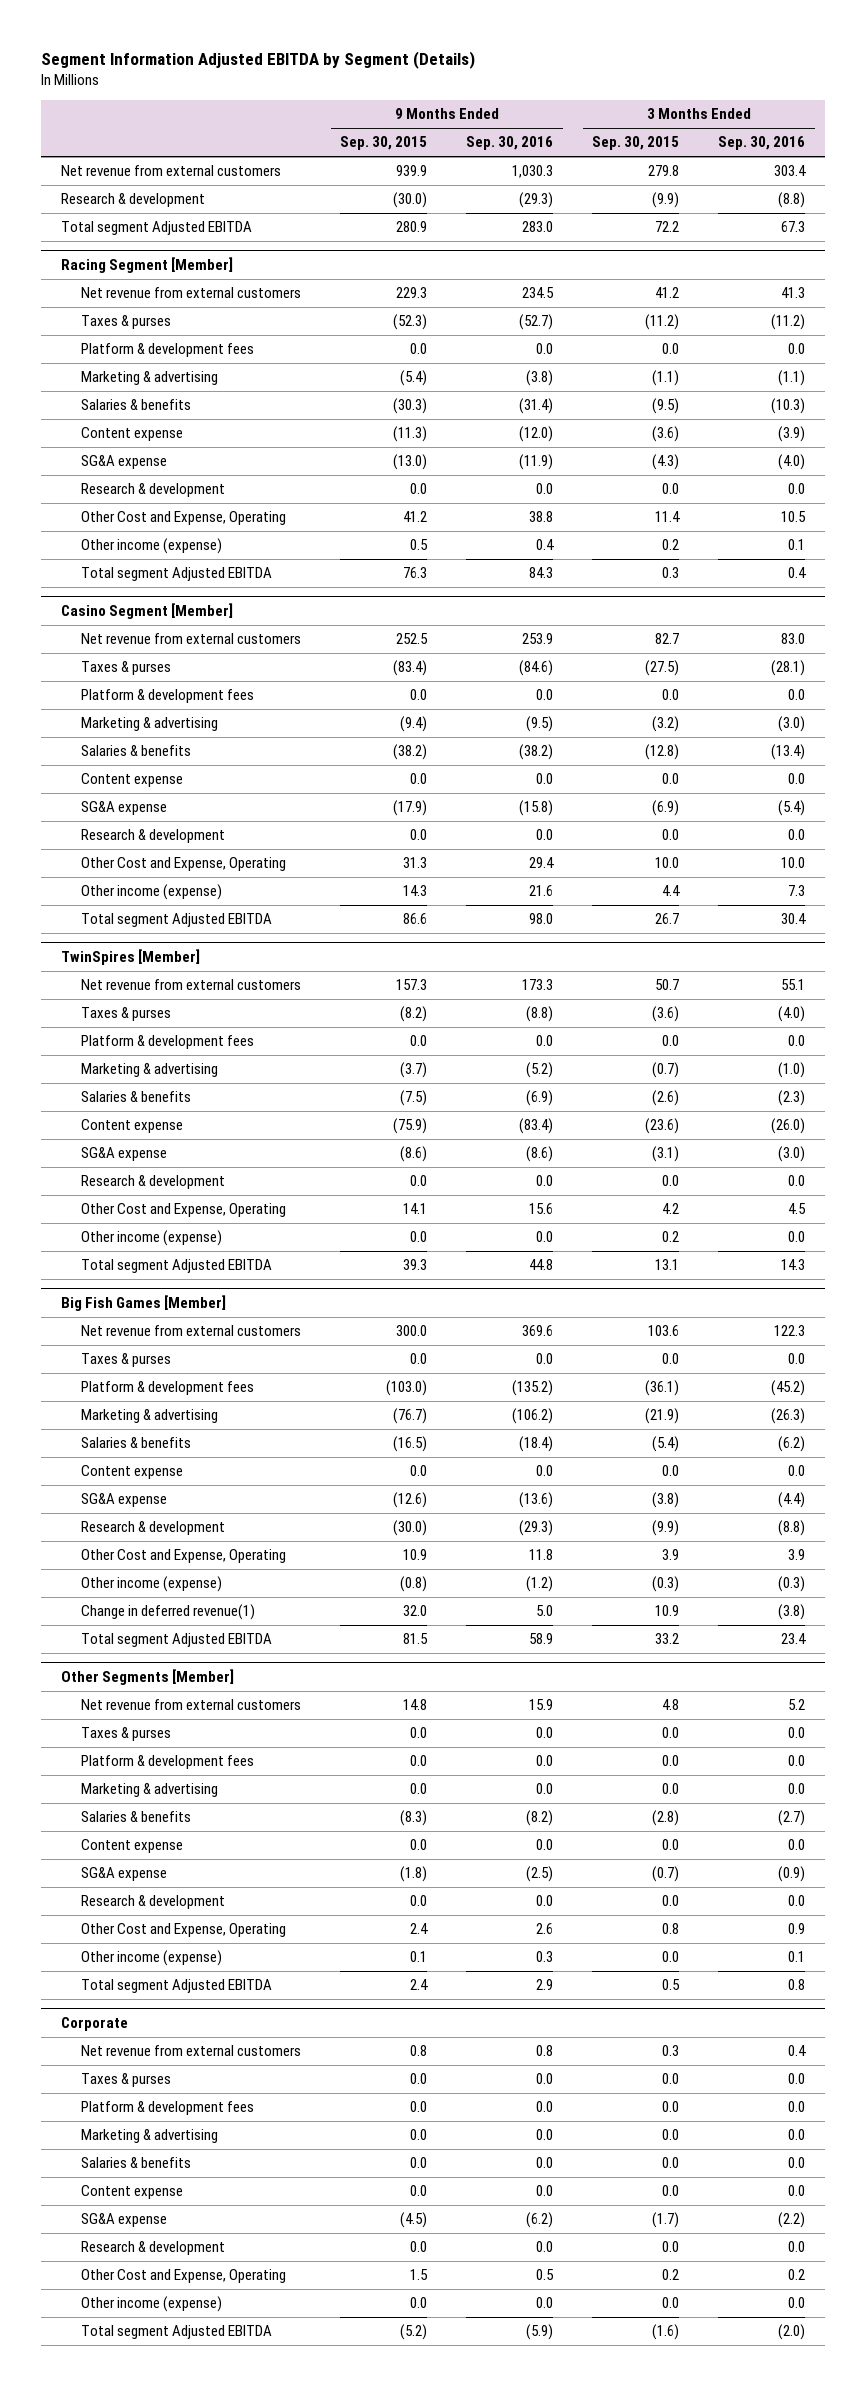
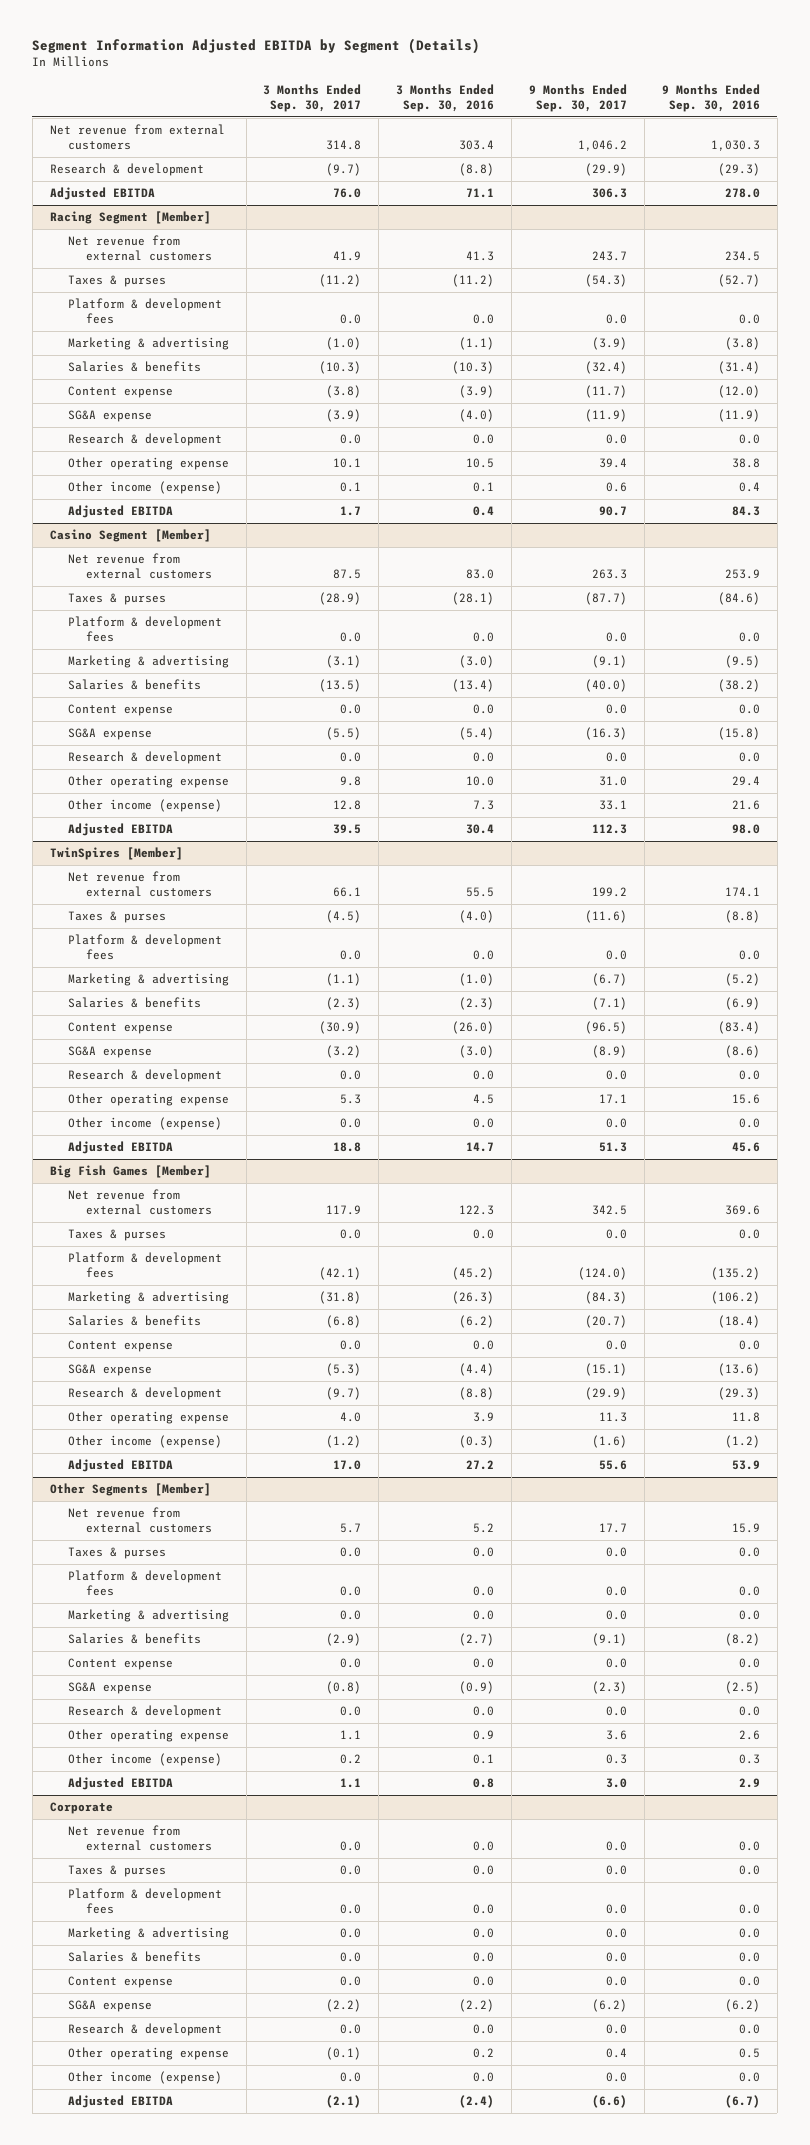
[340,136,428,151] Sep. 30, 2015 -> none
[592,136,680,151] Sep. 30, 2015 -> none
none -> [263,84,362,113] 3 Months Ended Sep. 30, 2017
none -> [529,84,628,113] 9 Months Ended Sep. 30, 2017
[60,221,252,236] Total segment Adjusted EBITDA -> [49,187,155,201] Adjusted EBITDA
[522,221,554,233] 283.0 -> [724,188,760,199] 278.0
[781,221,806,233] 67.3 -> [466,188,495,199] 71.1
[81,511,287,526] Other Cost and Expense, Operating -> [67,457,229,471] Other operating expense
[81,567,273,582] Total segment Adjusted EBITDA -> [67,505,173,519] Adjusted EBITDA
[81,857,287,872] Other Cost and Expense, Operating -> [67,775,229,789] Other operating expense
[81,913,273,928] Total segment Adjusted EBITDA -> [67,823,173,837] Adjusted EBITDA
[522,979,554,991] 173.3 -> [724,886,760,897] 174.1
[781,979,806,991] 55.1 -> [466,886,495,897] 55.5
[81,1203,287,1218] Other Cost and Expense, Operating -> [67,1093,229,1107] Other operating expense
[81,1259,273,1274] Total segment Adjusted EBITDA -> [67,1141,173,1155] Adjusted EBITDA
[529,1259,554,1271] 44.8 -> [731,1142,760,1153] 45.6
[781,1259,806,1271] 14.3 -> [466,1142,495,1153] 14.7
[81,1549,287,1564] Other Cost and Expense, Operating -> [67,1411,229,1425] Other operating expense
[81,1604,256,1621] Change in deferred revenue(1) -> none
[81,1633,273,1648] Total segment Adjusted EBITDA -> [67,1459,173,1473] Adjusted EBITDA
[529,1633,554,1645] 58.9 -> [731,1460,760,1471] 53.9
[781,1633,807,1645] 23.4 -> [466,1460,495,1471] 27.2
[81,1923,287,1938] Other Cost and Expense, Operating -> [67,1729,229,1743] Other operating expense
[81,1979,273,1994] Total segment Adjusted EBITDA -> [67,1777,173,1791] Adjusted EBITDA
[536,2045,554,2057] 0.8 -> [738,1840,760,1851] 0.0
[788,2045,807,2057] 0.4 -> [473,1840,495,1851] 0.0
[81,2269,287,2284] Other Cost and Expense, Operating -> [67,2047,229,2061] Other operating expense
[81,2325,273,2340] Total segment Adjusted EBITDA -> [67,2095,173,2109] Adjusted EBITDA
[526,2324,554,2341] (5.9) -> [724,2095,760,2109] (6.7)
[778,2324,806,2341] (2.0) -> [459,2095,495,2109] (2.4)

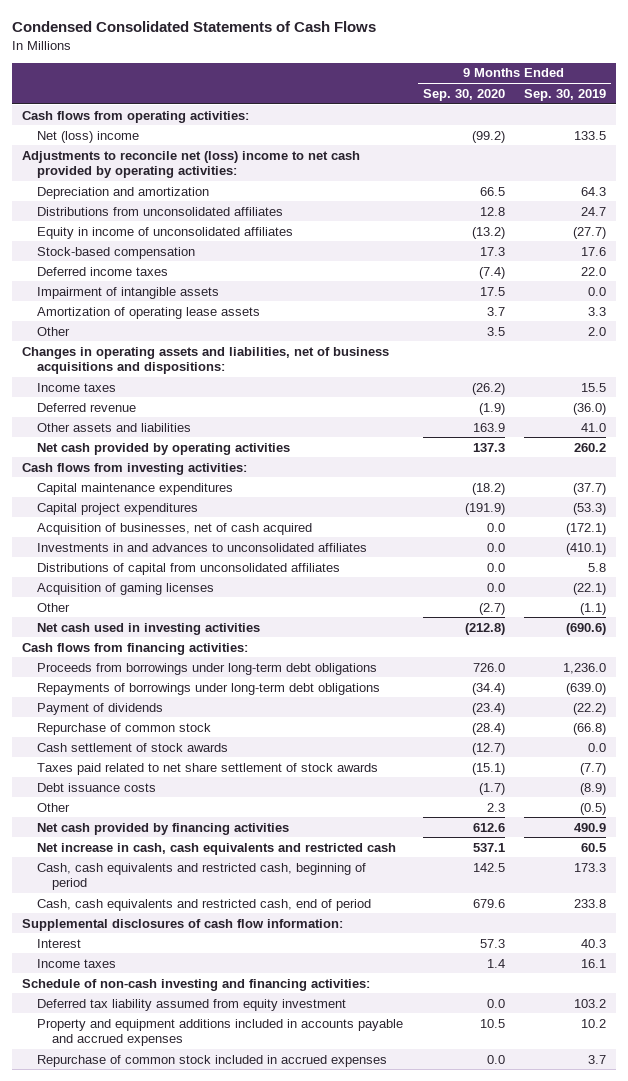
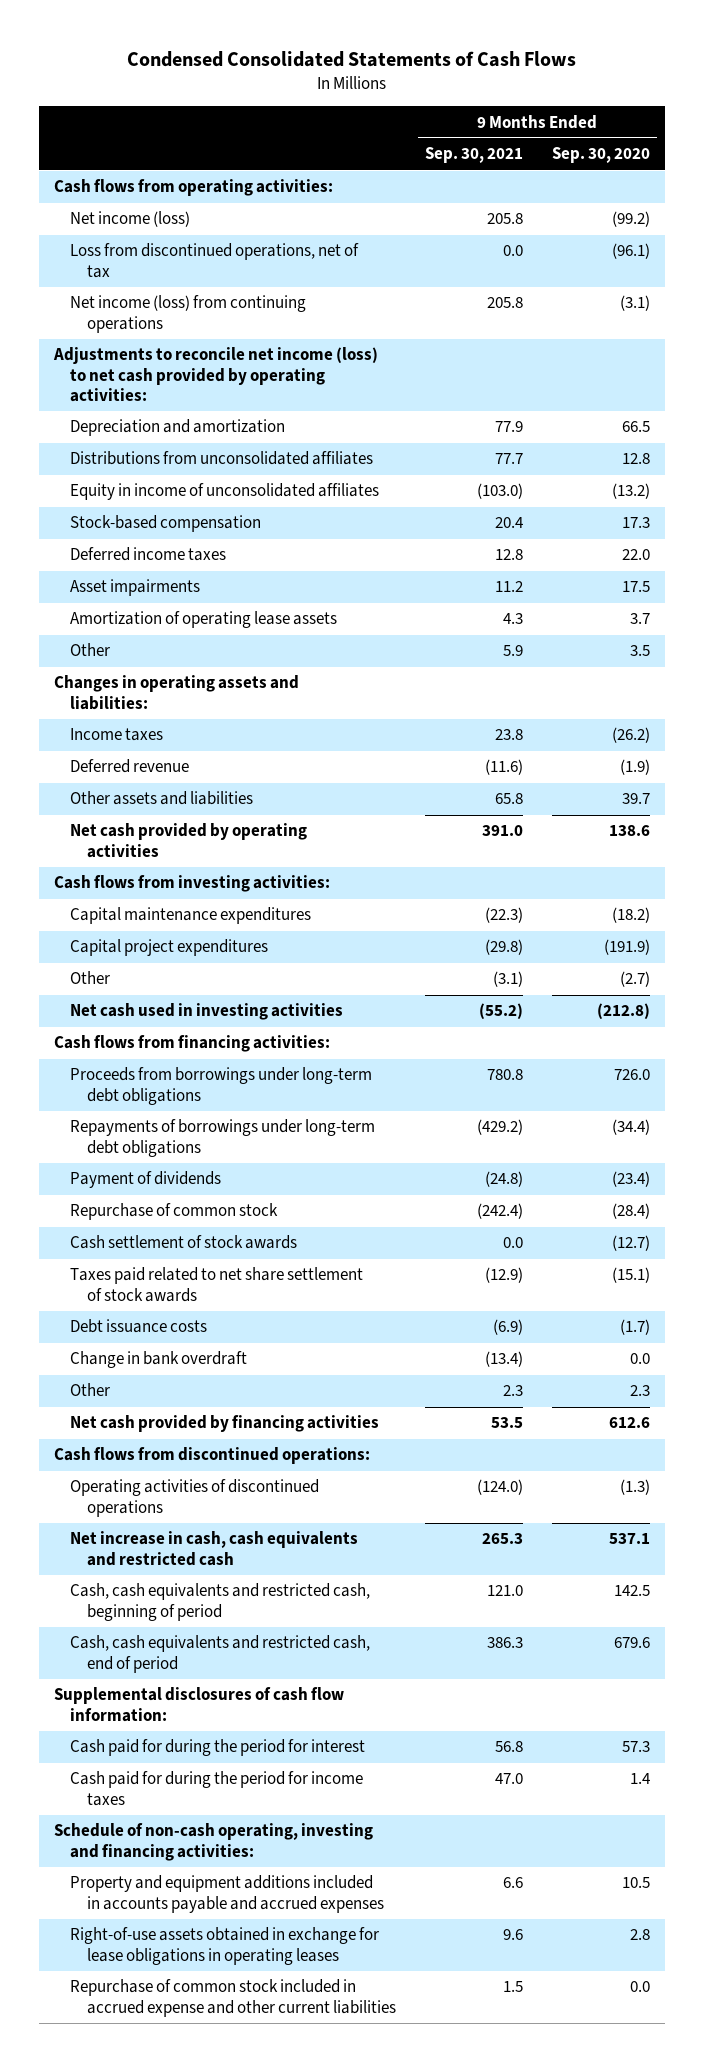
[524,88,607,101] Sep. 30, 2019 -> none
none -> [424,147,523,164] Sep. 30, 2021
[36,130,139,143] Net (loss) income -> [70,211,191,228] Net income (loss)
none -> [70,243,360,278] Loss from discontinued operations, net of tax
none -> [70,295,307,333] Net income (loss) from continuing operations
[22,150,361,178] Adjustments to reconcile net (loss) income to net cash provided by operating activities: -> [52,347,378,403] Adjustments to reconcile net income (loss) to net cash provided by operating activities:
[478,266,505,279] (7.4) -> [622,549,651,561] 22.0
[36,286,219,299] Impairment of intangible assets -> [70,579,201,597] Asset impairments
[22,346,390,374] Changes in operating assets and liabilities, net of business acquisitions and dispositions: -> [53,675,299,710] Changes in operating assets and liabilities:
[472,422,505,432] 163.9 -> [622,793,651,805] 39.7
[472,442,505,452] 137.3 -> [609,825,651,837] 138.6
[36,522,312,535] Acquisition of businesses, net of cash acquired -> none
[36,542,367,552] Investments in and advances to unconsolidated affiliates -> none
[36,562,340,575] Distributions of capital from unconsolidated affiliates -> none
[36,582,214,595] Acquisition of gaming licenses -> none
none -> [70,1351,248,1369] Change in bank overdraft
none -> [53,1447,370,1465] Cash flows from discontinued operations:
none -> [70,1479,320,1517] Operating activities of discontinued operations
[36,998,346,1011] Deferred tax liability assumed from equity investment -> none
[36,938,81,948] Interest -> [70,1739,366,1757] Cash paid for during the period for interest
[36,958,116,968] Income taxes -> [70,1771,364,1806] Cash paid for during the period for income taxes
[22,978,371,991] Schedule of non-cash investing and financing activities: -> [53,1823,373,1861] Schedule of non-cash operating, investing and financing activities:
none -> [70,1927,380,1965] Right-of-use assets obtained in exchange for lease obligations in operating leases
[36,1054,387,1067] Repurchase of common stock included in accrued expenses -> [70,1979,396,2017] Repurchase of common stock included in accrued expense and other current liabilities

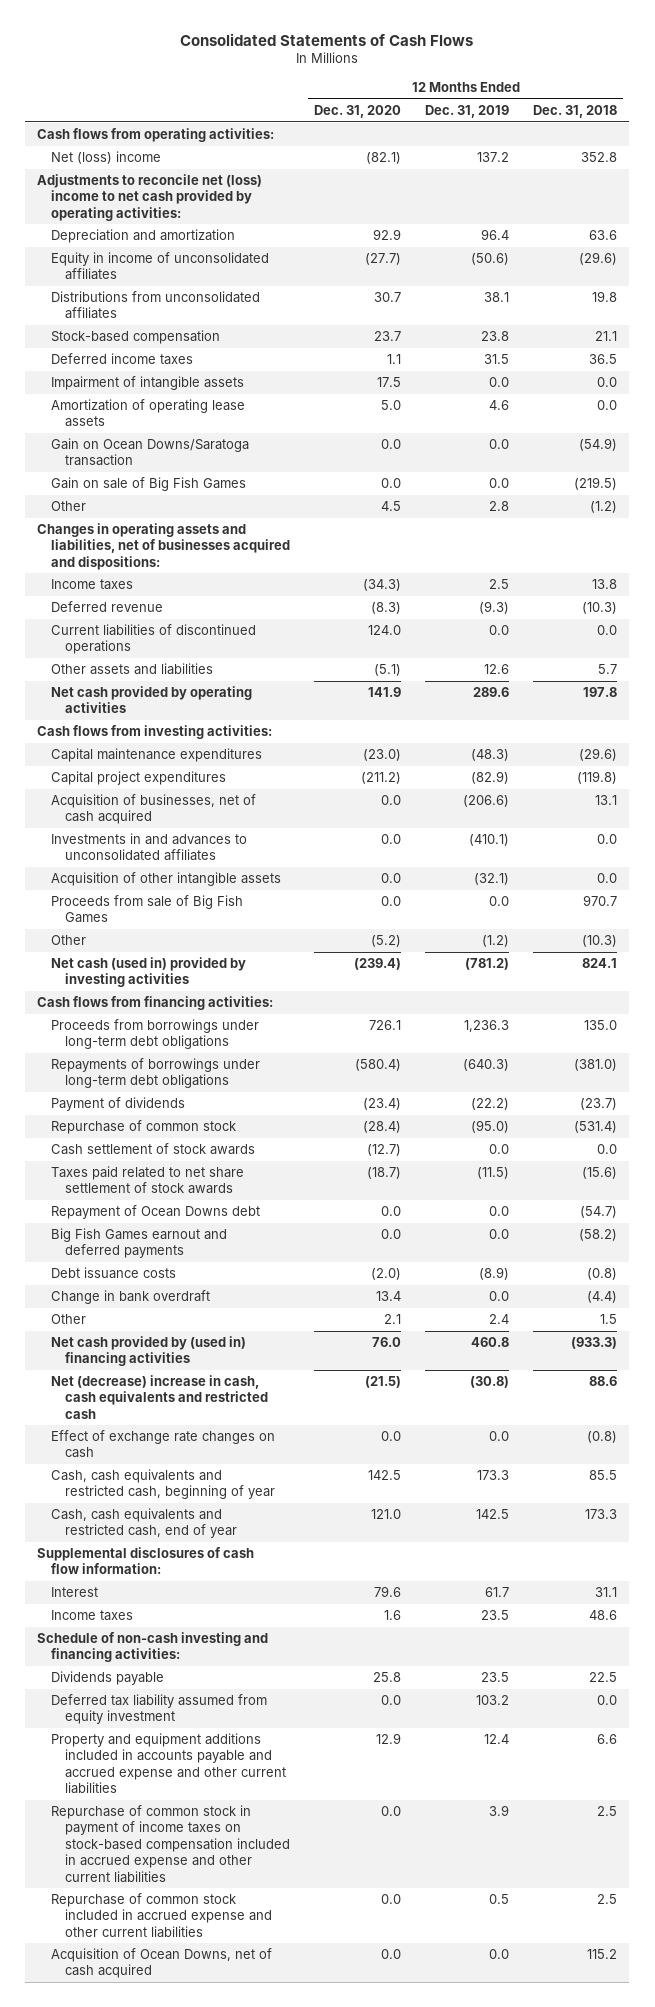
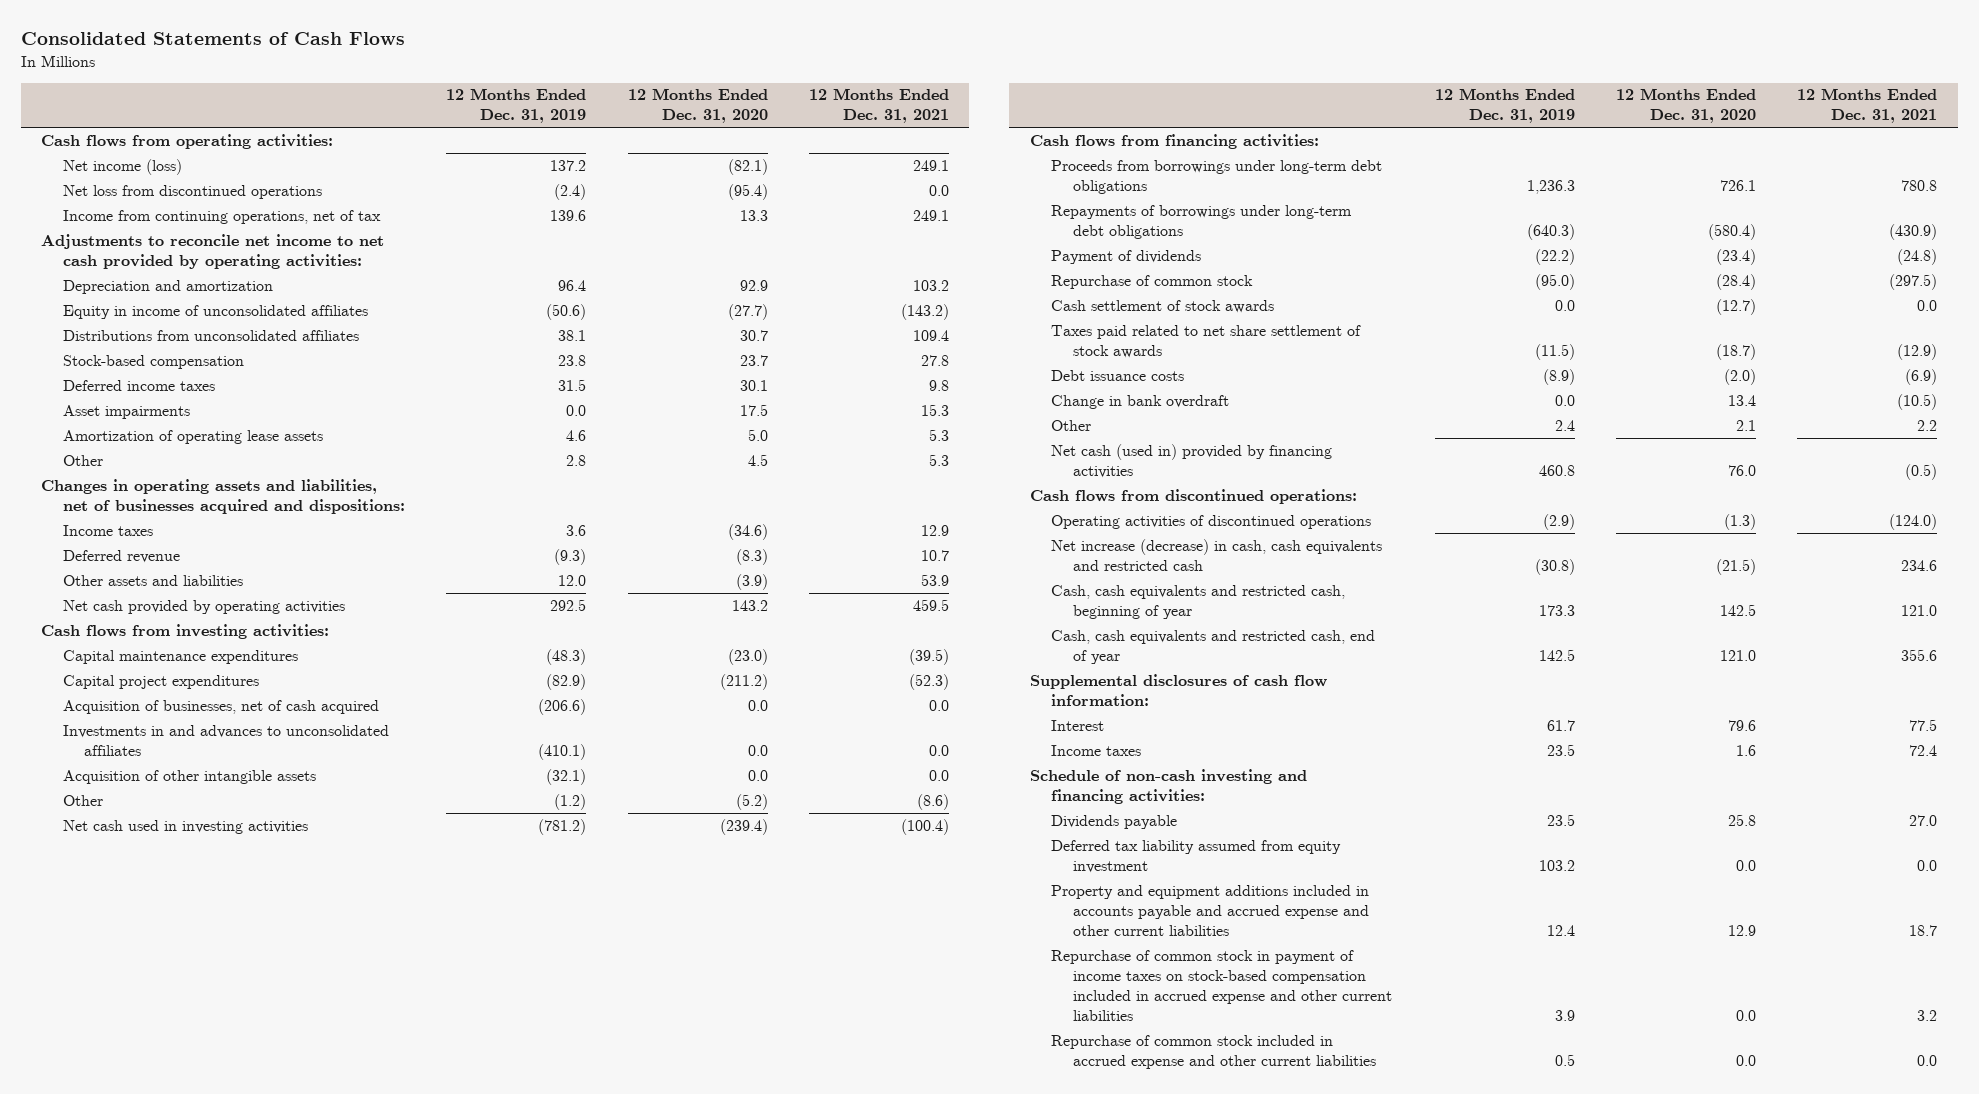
[533,105,618,119] Dec. 31, 2018 -> none
none -> [808,88,949,124] 12 Months Ended Dec. 31, 2021
[51,151,162,165] Net (loss) income -> [62,158,182,175] Net income (loss)
none -> [62,184,322,199] Net loss from discontinued operations
none -> [62,209,381,224] Income from continuing operations, net of tax
[37,174,263,221] Adjustments to reconcile net (loss) income to net cash provided by operating activities: -> [41,233,385,269] Adjustments to reconcile net income to net cash provided by operating activities:
[387,354,402,365] 1.1 -> [739,379,768,391] 30.1
[51,376,245,391] Impairment of intangible assets -> [62,404,190,419] Asset impairments
[51,438,250,467] Gain on Ocean Downs/Saratoga transaction -> none
[51,477,247,492] Gain on sale of Big Fish Games -> none
[363,579,402,592] (34.3) -> [727,523,768,540] (34.6)
[489,579,510,590] 2.5 -> [566,524,587,536] 3.6
[51,624,257,655] Current liabilities of discontinued operations -> none
[374,664,402,677] (5.1) -> [735,573,768,590] (3.9)
[484,664,510,675] 12.6 -> [558,574,587,586] 12.0
[368,687,402,698] 141.9 -> [731,599,768,611] 143.2
[473,687,510,698] 289.6 -> [550,598,587,611] 292.5
[51,895,244,924] Proceeds from sale of Big Fish Games -> none
[51,957,247,988] Net cash (used in) provided by investing activities -> [62,819,308,834] Net cash used in investing activities
[51,1205,261,1220] Repayment of Ocean Downs debt -> none
[51,1228,228,1259] Big Fish Games earnout and deferred payments -> none
[51,1430,276,1459] Effect of exchange rate changes on cash -> none
[51,1336,247,1367] Net cash provided by (used in) financing activities -> [1051,443,1333,478] Net cash (used in) provided by financing activities
none -> [1029,488,1357,504] Cash flows from discontinued operations:
none -> [1051,514,1372,529] Operating activities of discontinued operations
[51,1375,268,1419] Net (decrease) increase in cash, cash equivalents and restricted cash -> [1051,538,1383,571] Net increase (decrease) in cash, cash equivalents and restricted cash
[51,1948,273,1979] Acquisition of Ocean Downs, net of cash acquired -> none

